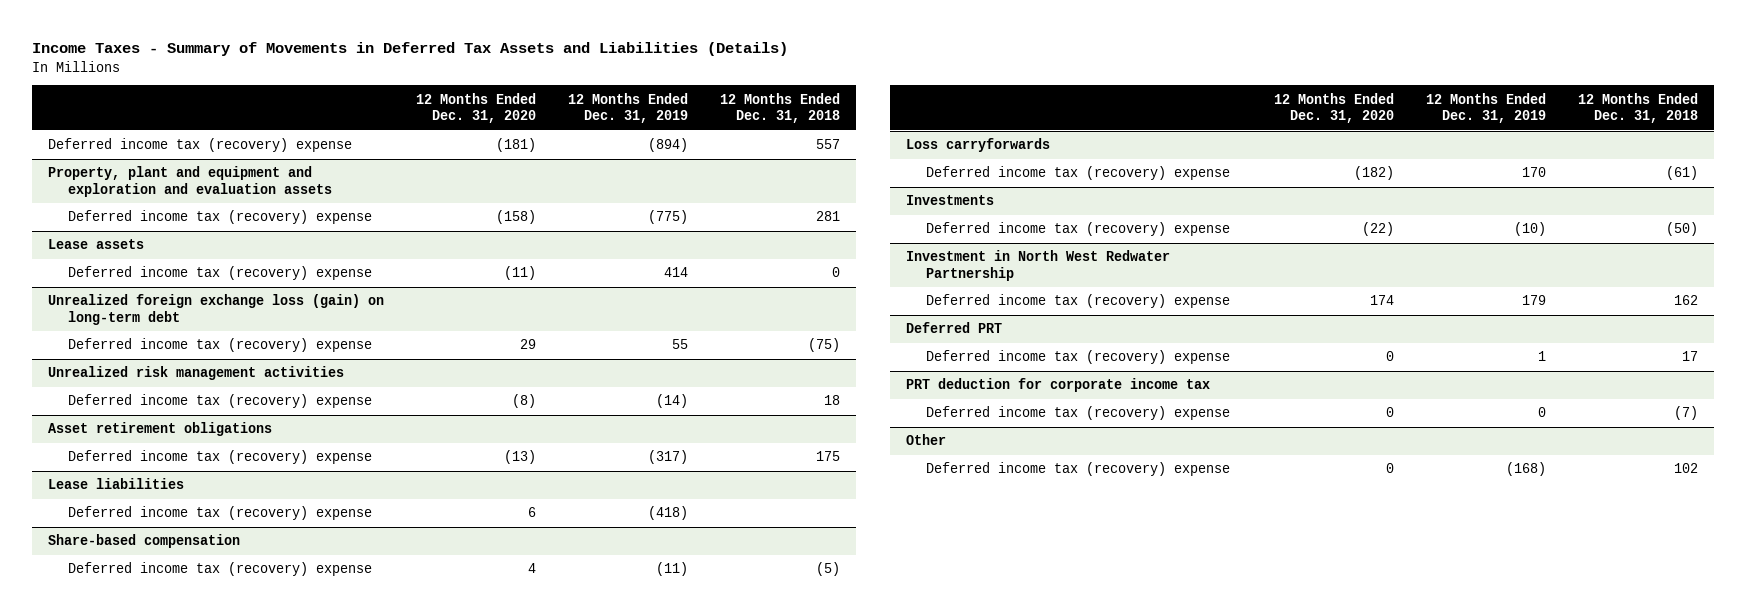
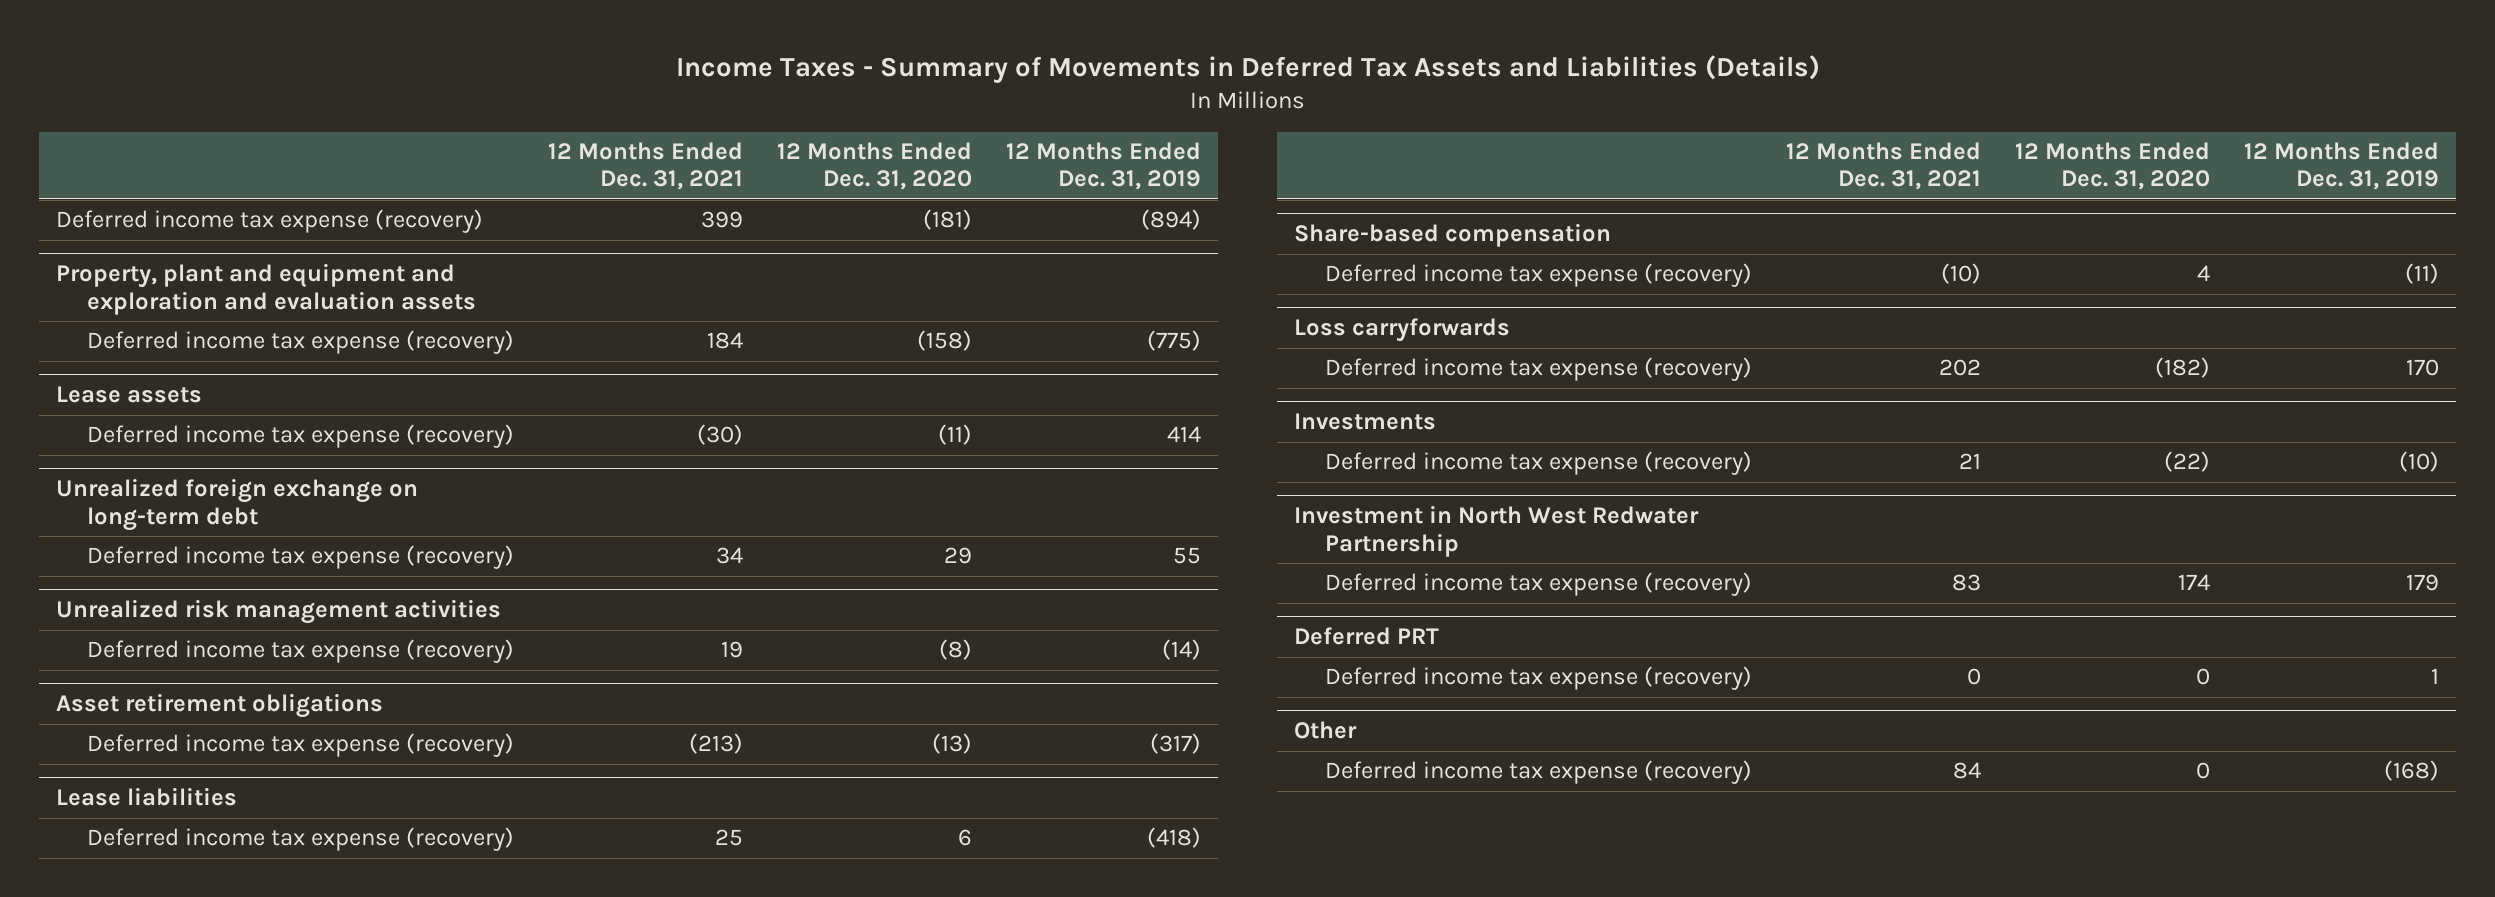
[719,92,840,124] 12 Months Ended Dec. 31, 2018 -> none
none -> [547,142,743,191] 12 Months Ended Dec. 31, 2021
[47,138,352,153] Deferred income tax (recovery) expense -> [55,209,483,234] Deferred income tax expense (recovery)
[67,210,372,225] Deferred income tax (recovery) expense -> [86,330,514,355] Deferred income tax expense (recovery)
[67,266,372,281] Deferred income tax (recovery) expense -> [86,424,514,449] Deferred income tax expense (recovery)
[47,294,384,326] Unrealized foreign exchange loss (gain) on long-term debt -> [55,478,418,531] Unrealized foreign exchange on long-term debt
[67,338,372,353] Deferred income tax (recovery) expense -> [86,545,514,570] Deferred income tax expense (recovery)
[67,394,372,409] Deferred income tax (recovery) expense -> [86,639,514,664] Deferred income tax expense (recovery)
[67,450,372,465] Deferred income tax (recovery) expense -> [86,733,514,758] Deferred income tax expense (recovery)
[67,506,372,521] Deferred income tax (recovery) expense -> [86,827,514,852] Deferred income tax expense (recovery)
[67,562,372,577] Deferred income tax (recovery) expense -> [1325,263,1753,288] Deferred income tax expense (recovery)
[925,166,1230,181] Deferred income tax (recovery) expense -> [1325,357,1753,382] Deferred income tax expense (recovery)
[925,222,1230,237] Deferred income tax (recovery) expense -> [1325,451,1753,476] Deferred income tax expense (recovery)
[925,294,1230,309] Deferred income tax (recovery) expense -> [1325,572,1753,597] Deferred income tax expense (recovery)
[905,378,1210,393] PRT deduction for corporate income tax -> none
[925,406,1230,421] Deferred income tax (recovery) expense -> none
[925,350,1230,365] Deferred income tax (recovery) expense -> [1325,666,1753,691] Deferred income tax expense (recovery)
[925,462,1230,477] Deferred income tax (recovery) expense -> [1325,760,1753,785] Deferred income tax expense (recovery)

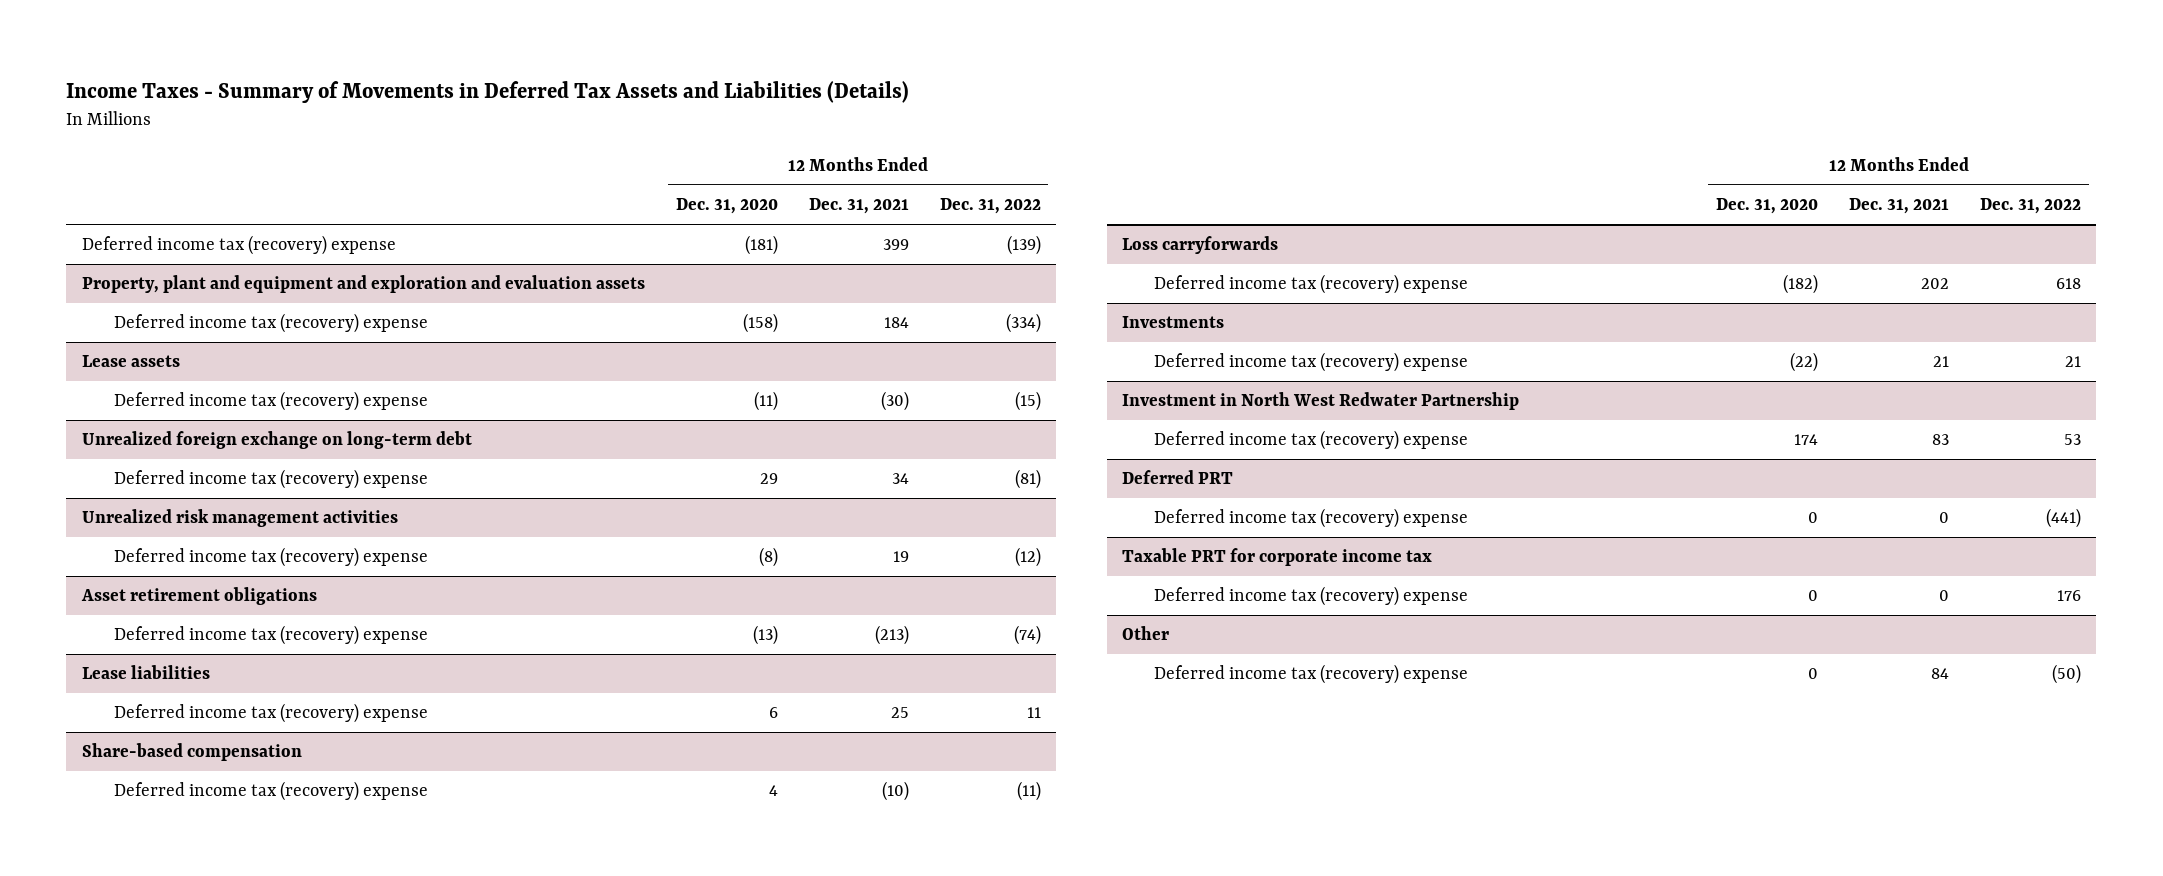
[1005,142,1201,191] 12 Months Ended Dec. 31, 2019 -> none
none -> [939,198,1041,215] Dec. 31, 2022
[55,209,483,234] Deferred income tax expense (recovery) -> [81,235,396,256] Deferred income tax (recovery) expense
[86,330,514,355] Deferred income tax expense (recovery) -> [113,313,428,334] Deferred income tax (recovery) expense
[86,424,514,449] Deferred income tax expense (recovery) -> [113,391,428,412] Deferred income tax (recovery) expense
[86,545,514,570] Deferred income tax expense (recovery) -> [113,469,428,490] Deferred income tax (recovery) expense
[86,639,514,664] Deferred income tax expense (recovery) -> [113,547,428,568] Deferred income tax (recovery) expense
[86,733,514,758] Deferred income tax expense (recovery) -> [113,625,428,646] Deferred income tax (recovery) expense
[86,827,514,852] Deferred income tax expense (recovery) -> [113,703,428,724] Deferred income tax (recovery) expense
[1325,263,1753,288] Deferred income tax expense (recovery) -> [113,781,428,802] Deferred income tax (recovery) expense
[1325,357,1753,382] Deferred income tax expense (recovery) -> [1154,274,1469,295] Deferred income tax (recovery) expense
[1325,451,1753,476] Deferred income tax expense (recovery) -> [1154,352,1469,373] Deferred income tax (recovery) expense
[1325,572,1753,597] Deferred income tax expense (recovery) -> [1154,430,1469,451] Deferred income tax (recovery) expense
[1325,666,1753,691] Deferred income tax expense (recovery) -> [1154,508,1469,529] Deferred income tax (recovery) expense
none -> [1122,548,1433,567] Taxable PRT for corporate income tax
none -> [1154,586,1469,607] Deferred income tax (recovery) expense
[1325,760,1753,785] Deferred income tax expense (recovery) -> [1154,664,1469,685] Deferred income tax (recovery) expense

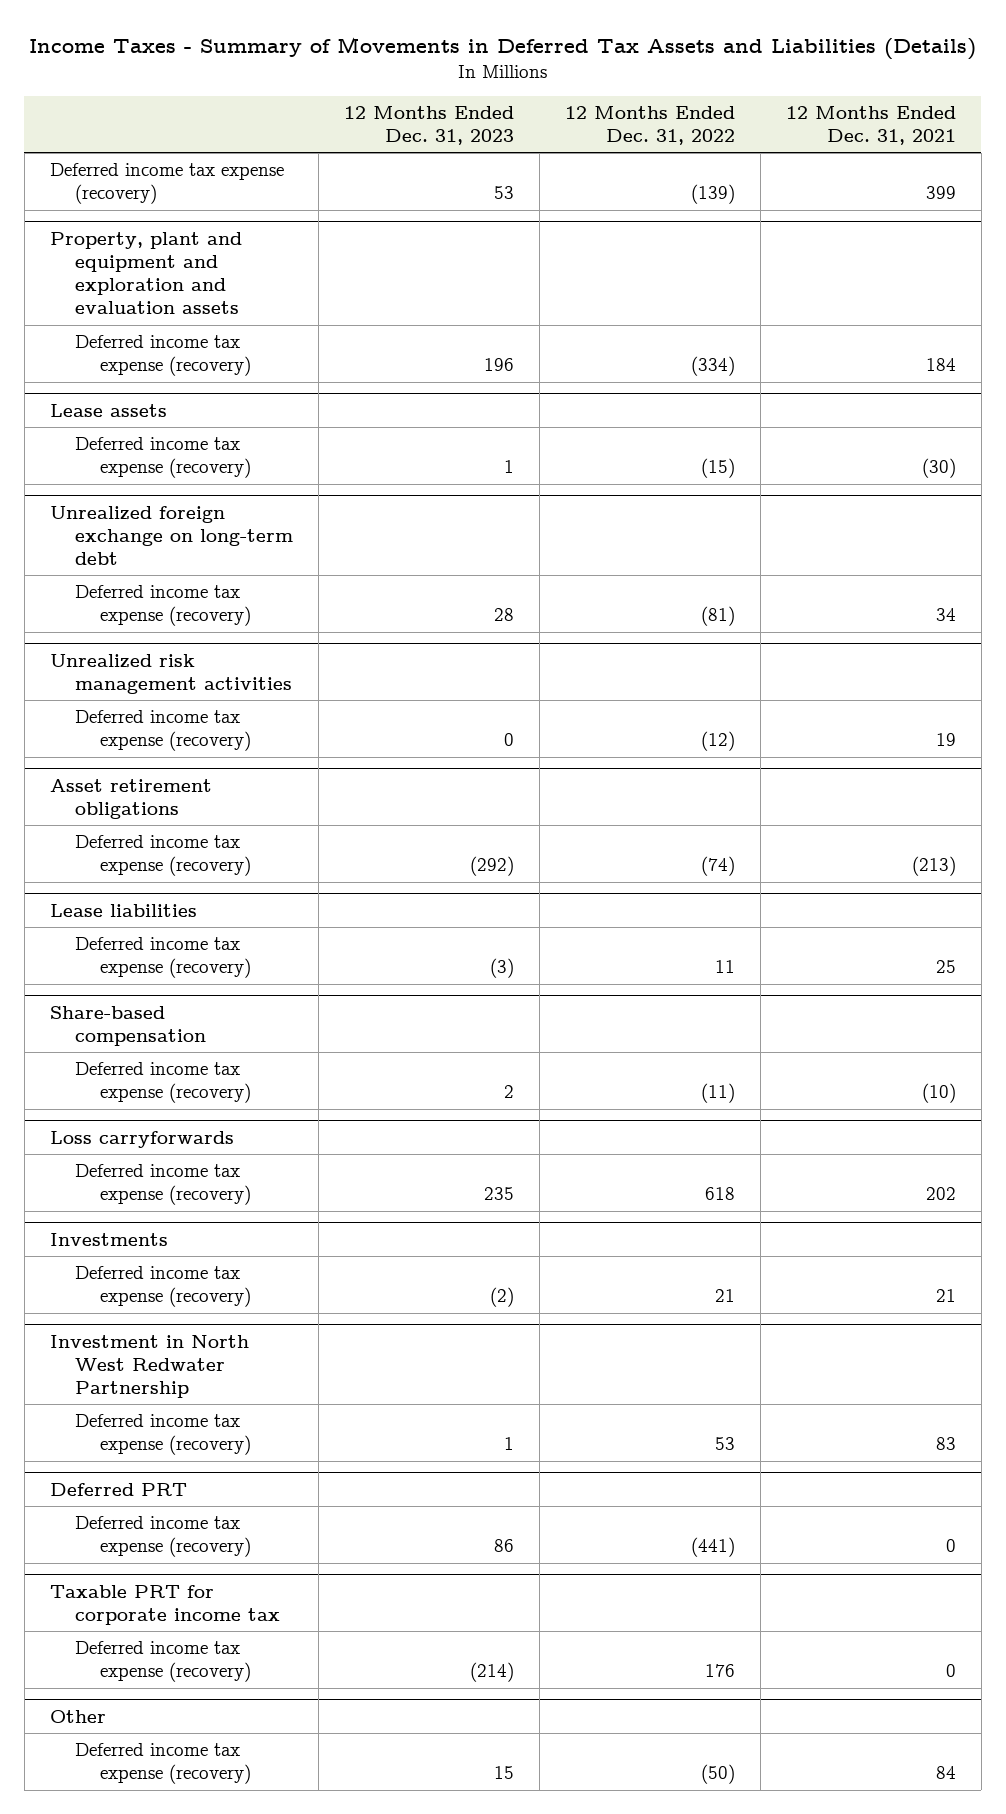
[675,198,778,215] Dec. 31, 2020 -> none
none -> [343,105,514,146] 12 Months Ended Dec. 31, 2023
[81,235,396,256] Deferred income tax (recovery) expense -> [49,163,284,205] Deferred income tax expense (recovery)
[113,313,428,334] Deferred income tax (recovery) expense -> [74,335,251,377] Deferred income tax expense (recovery)
[113,391,428,412] Deferred income tax (recovery) expense -> [74,437,251,479] Deferred income tax expense (recovery)
[113,469,428,490] Deferred income tax (recovery) expense -> [74,585,251,627] Deferred income tax expense (recovery)
[113,547,428,568] Deferred income tax (recovery) expense -> [74,710,251,752] Deferred income tax expense (recovery)
[113,625,428,646] Deferred income tax (recovery) expense -> [74,835,251,877] Deferred income tax expense (recovery)
[113,703,428,724] Deferred income tax (recovery) expense -> [74,937,251,979] Deferred income tax expense (recovery)
[113,781,428,802] Deferred income tax (recovery) expense -> [74,1062,251,1104] Deferred income tax expense (recovery)
[1154,274,1469,295] Deferred income tax (recovery) expense -> [74,1164,251,1206] Deferred income tax expense (recovery)
[1154,352,1469,373] Deferred income tax (recovery) expense -> [74,1266,251,1308] Deferred income tax expense (recovery)
[1154,430,1469,451] Deferred income tax (recovery) expense -> [74,1414,251,1456] Deferred income tax expense (recovery)
[1154,508,1469,529] Deferred income tax (recovery) expense -> [74,1516,251,1558] Deferred income tax expense (recovery)
[1154,586,1469,607] Deferred income tax (recovery) expense -> [74,1641,251,1683] Deferred income tax expense (recovery)
[1154,664,1469,685] Deferred income tax (recovery) expense -> [74,1743,251,1785] Deferred income tax expense (recovery)

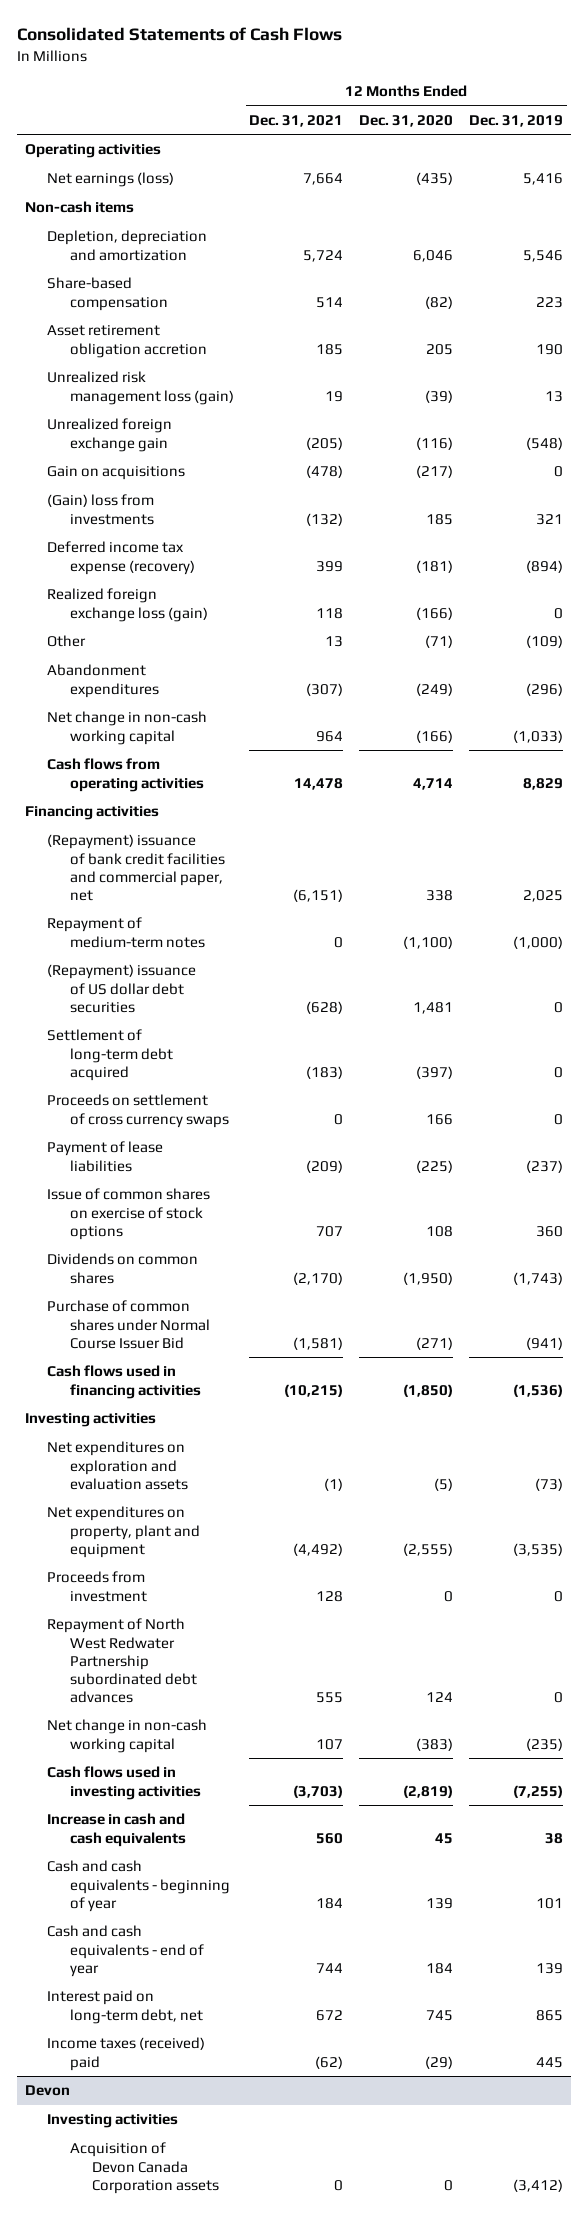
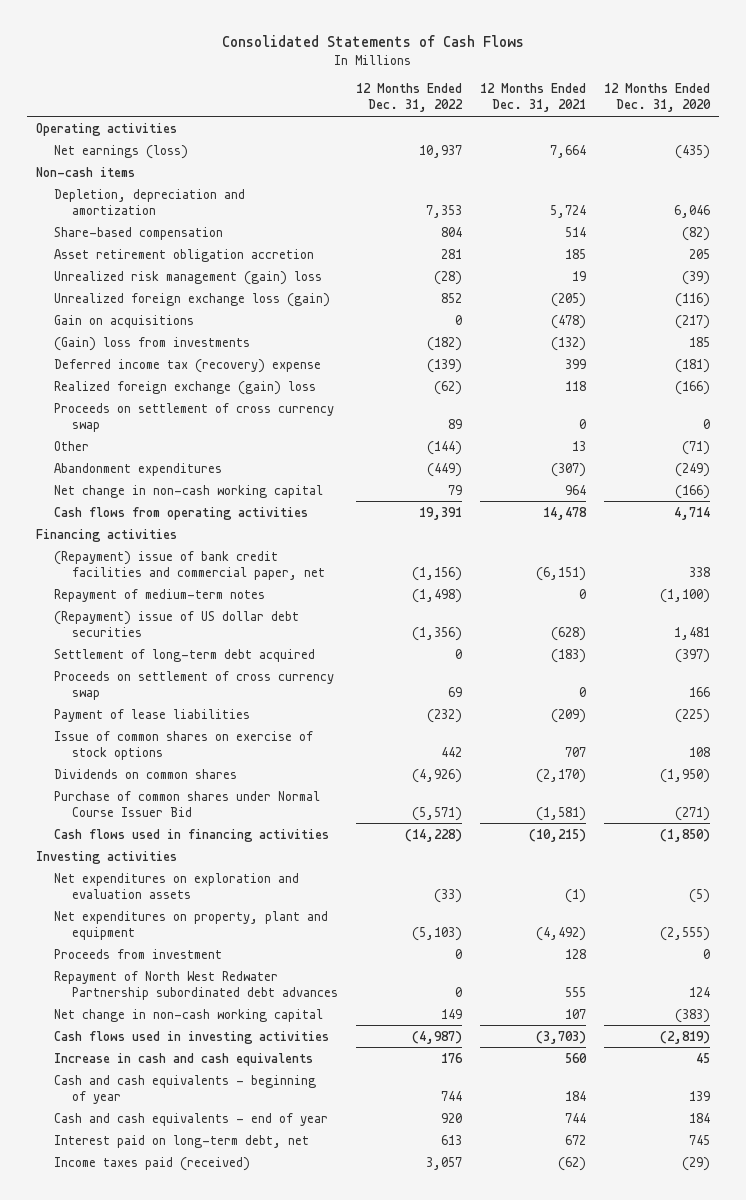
[468,114,563,127] Dec. 31, 2019 -> none
none -> [356,83,464,113] 12 Months Ended Dec. 31, 2022
[47,371,234,405] Unrealized risk management loss (gain) -> [54,270,323,285] Unrealized risk management (gain) loss
[47,418,173,452] Unrealized foreign exchange gain -> [54,292,331,307] Unrealized foreign exchange loss (gain)
[47,541,195,575] Deferred income tax expense (recovery) -> [54,358,322,373] Deferred income tax (recovery) expense
[47,588,208,622] Realized foreign exchange loss (gain) -> [54,380,317,395] Realized foreign exchange (gain) loss
none -> [54,402,335,432] Proceeds on settlement of cross currency swap
[47,834,225,901] (Repayment) issuance of bank credit facilities and commercial paper, net -> [54,550,326,580] (Repayment) issue of bank credit facilities and commercial paper, net
[47,964,197,1013] (Repayment) issuance of US dollar debt securities -> [54,610,300,637] (Repayment) issue of US dollar debt securities
[47,1094,229,1128] Proceeds on settlement of cross currency swaps -> [54,670,335,700] Proceeds on settlement of cross currency swap
[24,2085,70,2097] Devon -> none
[47,2114,179,2129] Investing activities -> none
[69,2142,220,2194] Acquisition of Devon Canada Corporation assets -> none
[47,2037,206,2071] Income taxes (received) paid -> [54,1156,251,1171] Income taxes paid (received)

